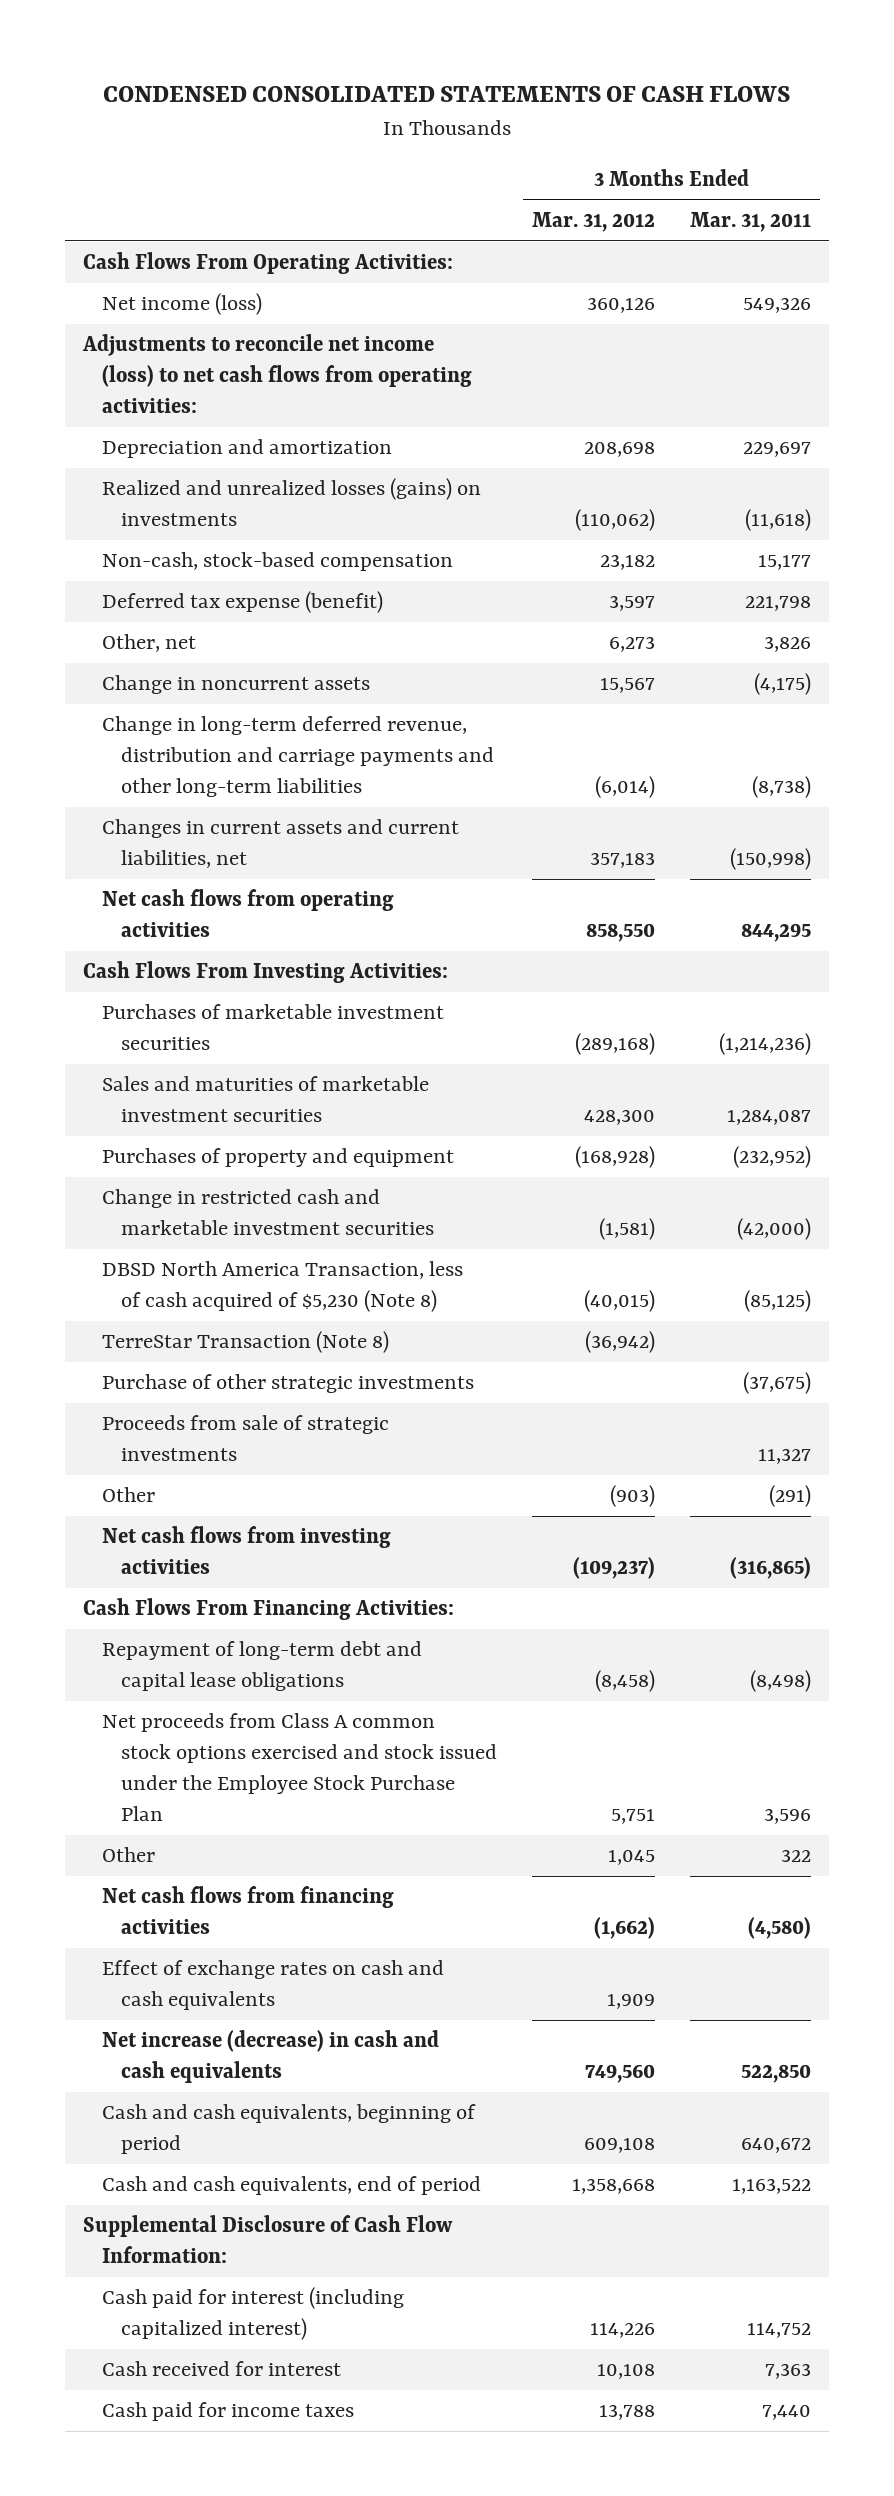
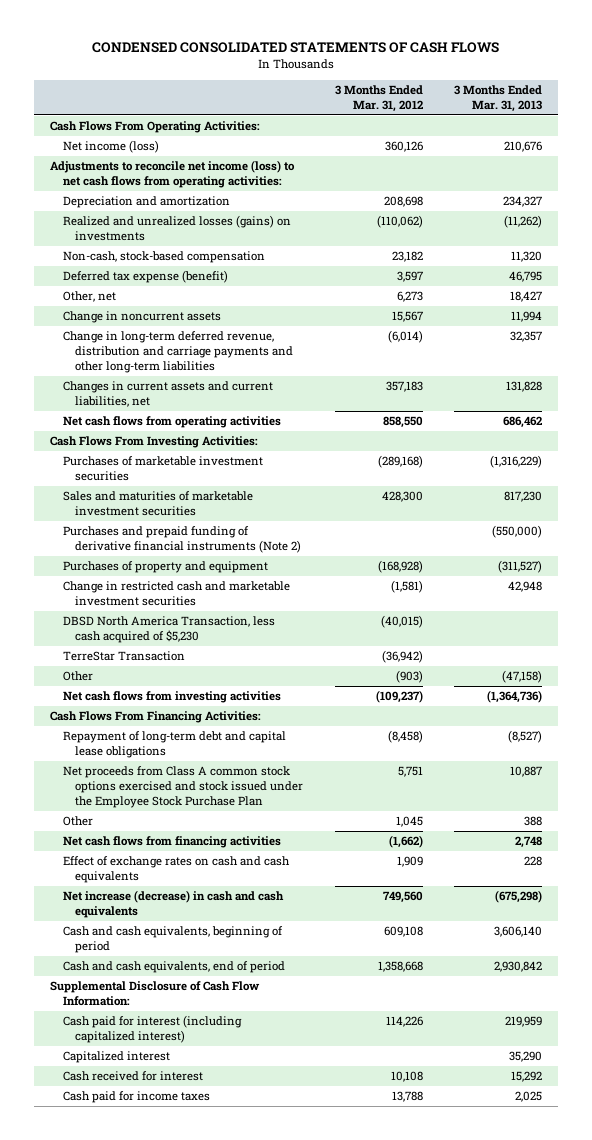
[690,211,812,232] Mar. 31, 2011 -> none
none -> [454,85,543,112] 3 Months Ended Mar. 31, 2013
none -> [62,526,302,554] Purchases and prepaid funding of derivative financial instruments (Note 2)
[101,1374,474,1394] Purchase of other strategic investments -> none
[101,1415,389,1462] Proceeds from sale of strategic investments -> none
[101,1261,463,1313] DBSD North America Transaction, less of cash acquired of $5,230 (Note 8) -> [62,616,275,644] DBSD North America Transaction, less cash acquired of $5,230
[101,1331,389,1354] TerreStar Transaction (Note 8) -> [62,651,185,662] TerreStar Transaction
none -> [62,1051,170,1064] Capitalized interest

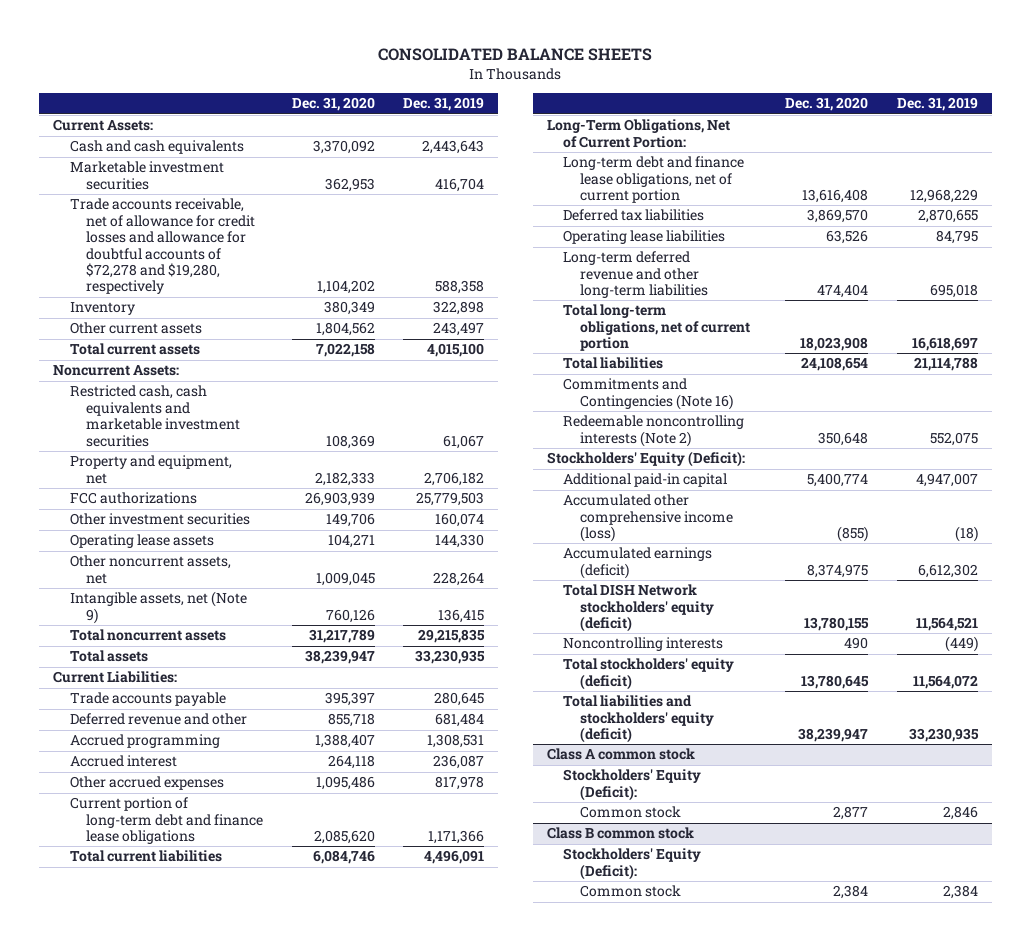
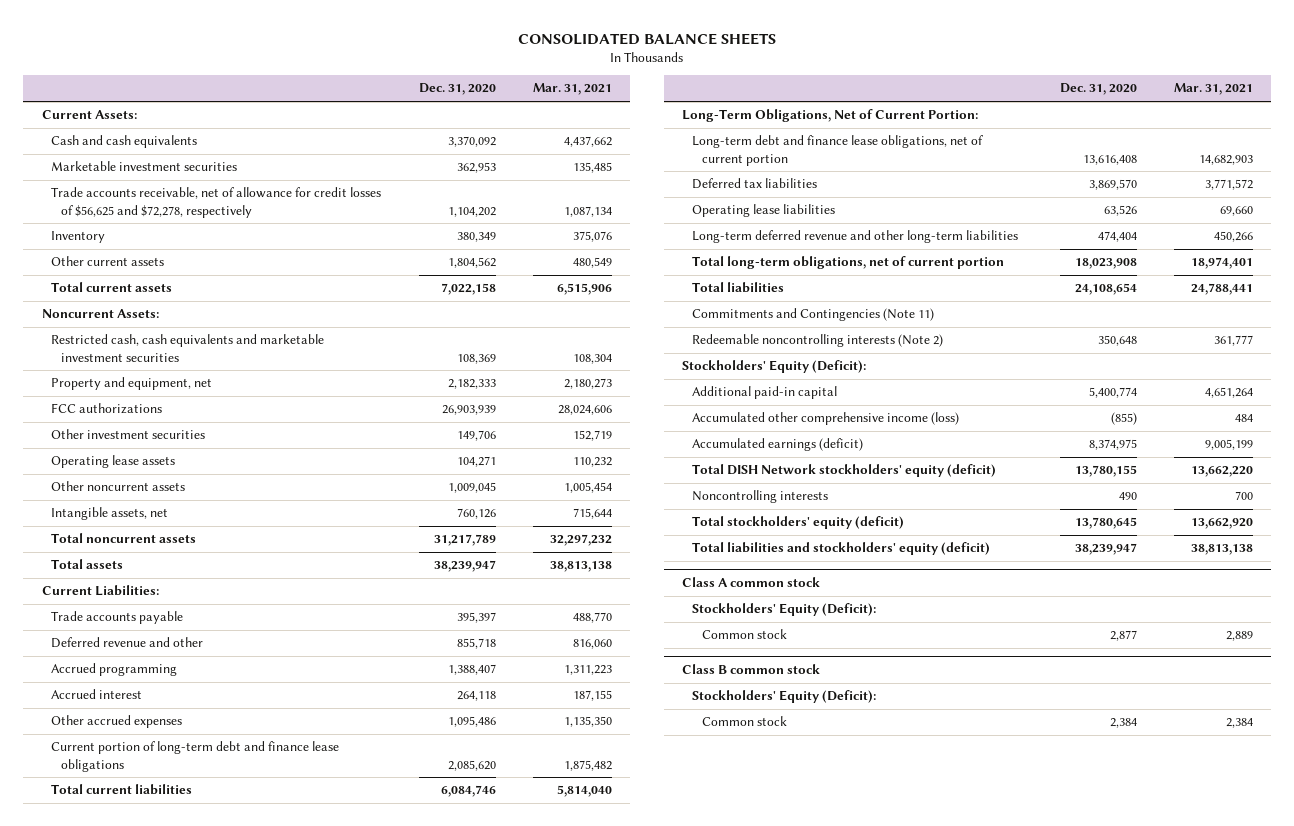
[402,97,484,112] Dec. 31, 2019 -> none
none -> [532,83,612,96] Mar. 31, 2021
[69,198,256,295] Trade accounts receivable, net of allowance for credit losses and allowance for doubtful accounts of $72,278 and $19,280, respectively -> [51,187,382,218] Trade accounts receivable, net of allowance for credit losses of $56,625 and $72,278, respectively
[69,555,231,584] Other noncurrent assets, net -> [51,481,186,492] Other noncurrent assets
[69,591,247,624] Intangible assets, net (Note 9) -> [51,507,169,521] Intangible assets, net
[563,378,734,410] Commitments and Contingencies (Note 16) -> [692,308,935,322] Commitments and Contingencies (Note 11)

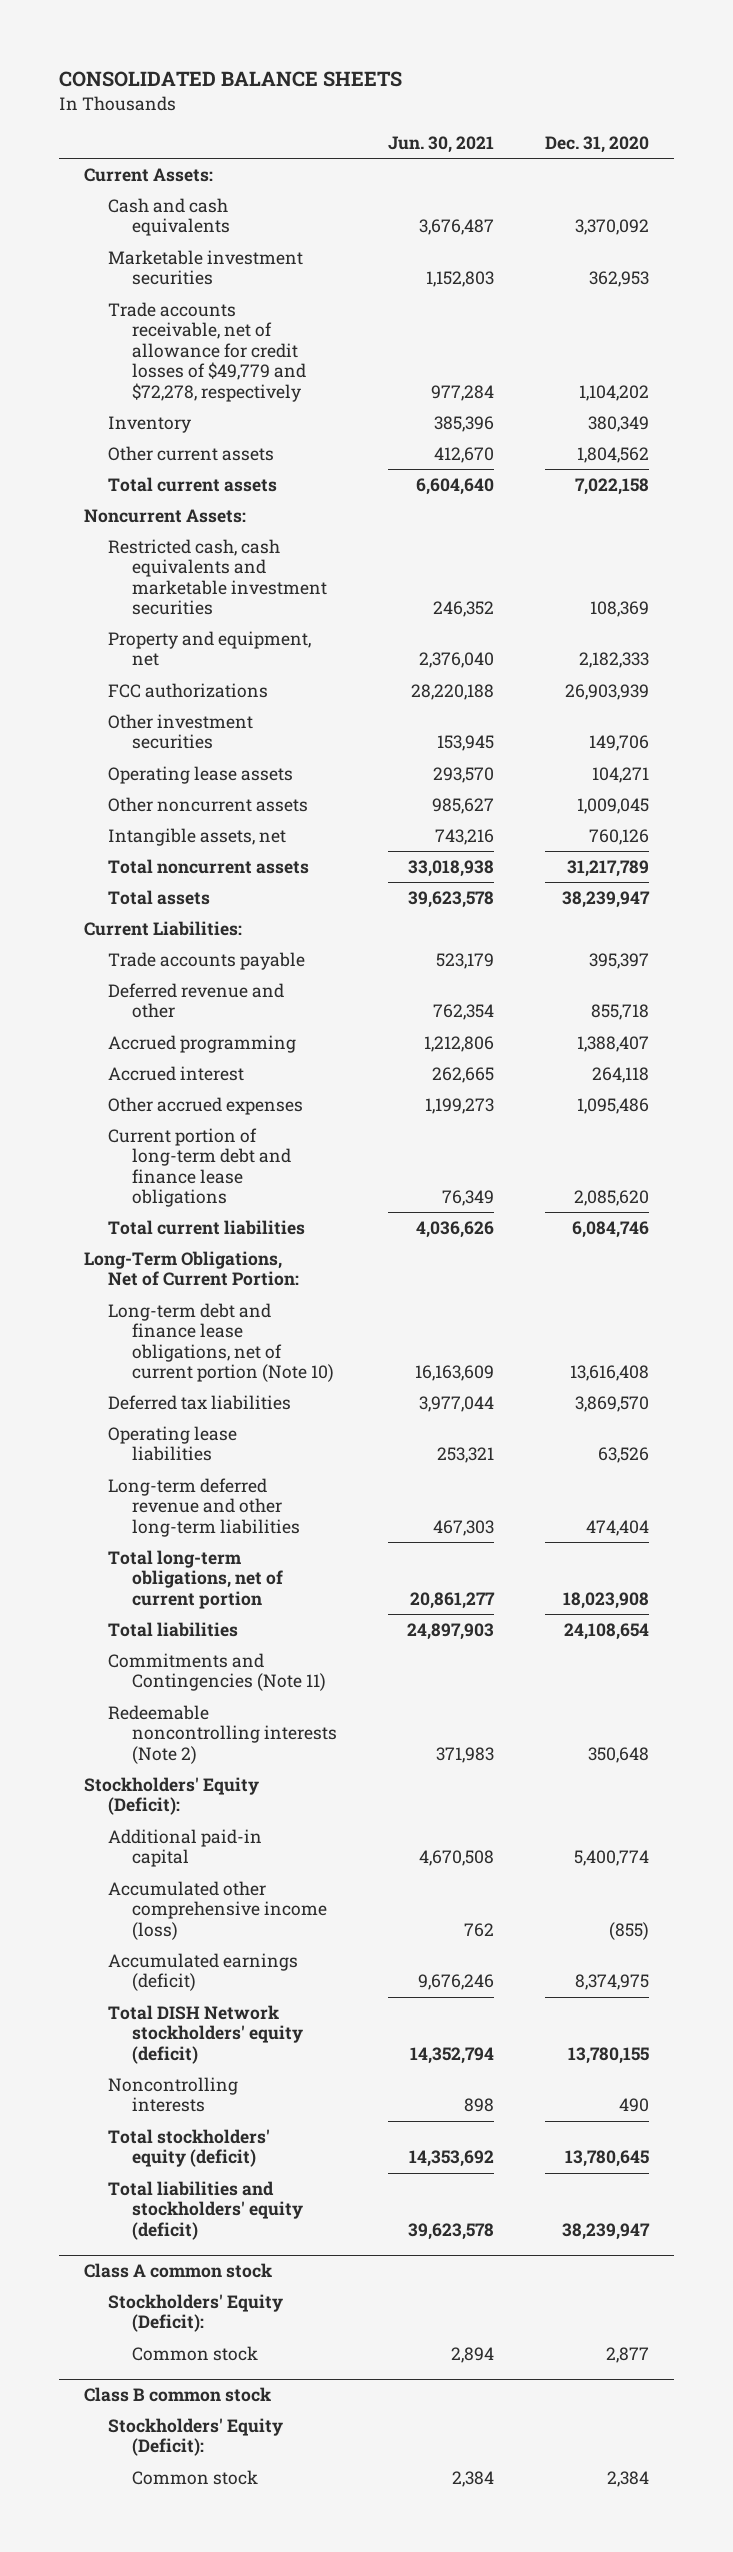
[532,83,612,96] Mar. 31, 2021 -> none
none -> [387,136,494,154] Jun. 30, 2021
[51,187,382,218] Trade accounts receivable, net of allowance for credit losses of $56,625 and $72,278, respectively -> [108,301,306,402] Trade accounts receivable, net of allowance for credit losses of $49,779 and $72,278, respectively
[692,135,984,166] Long-term debt and finance lease obligations, net of current portion -> [108,1302,334,1383] Long-term debt and finance lease obligations, net of current portion (Note 10)

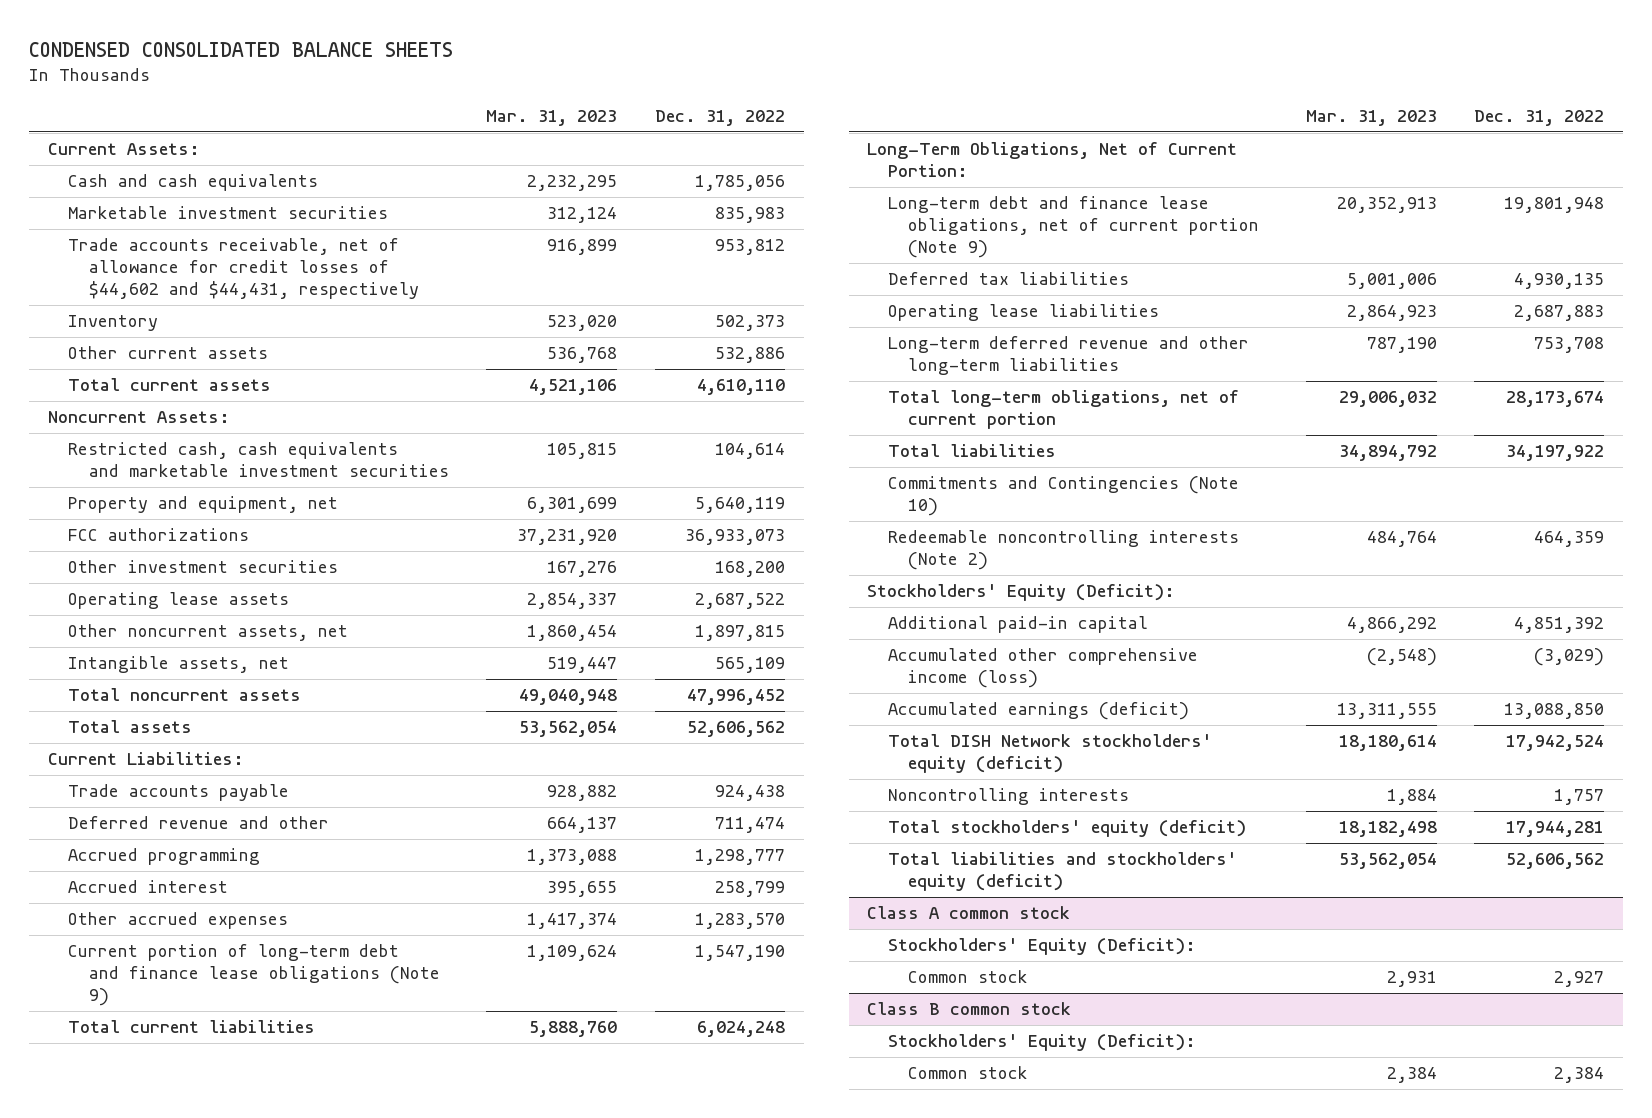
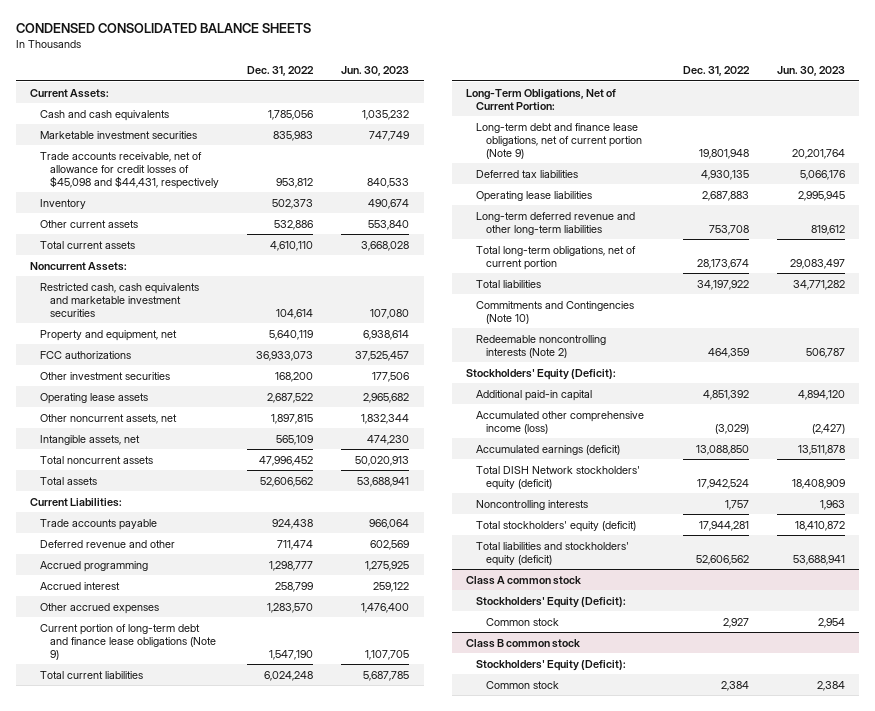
[486,109,618,126] Mar. 31, 2023 -> none
none -> [341,66,410,77] Jun. 30, 2023
[68,238,419,300] Trade accounts receivable, net of allowance for credit losses of $44,602 and $44,431, respectively -> [40,151,220,189] Trade accounts receivable, net of allowance for credit losses of $45,098 and $44,431, respectively

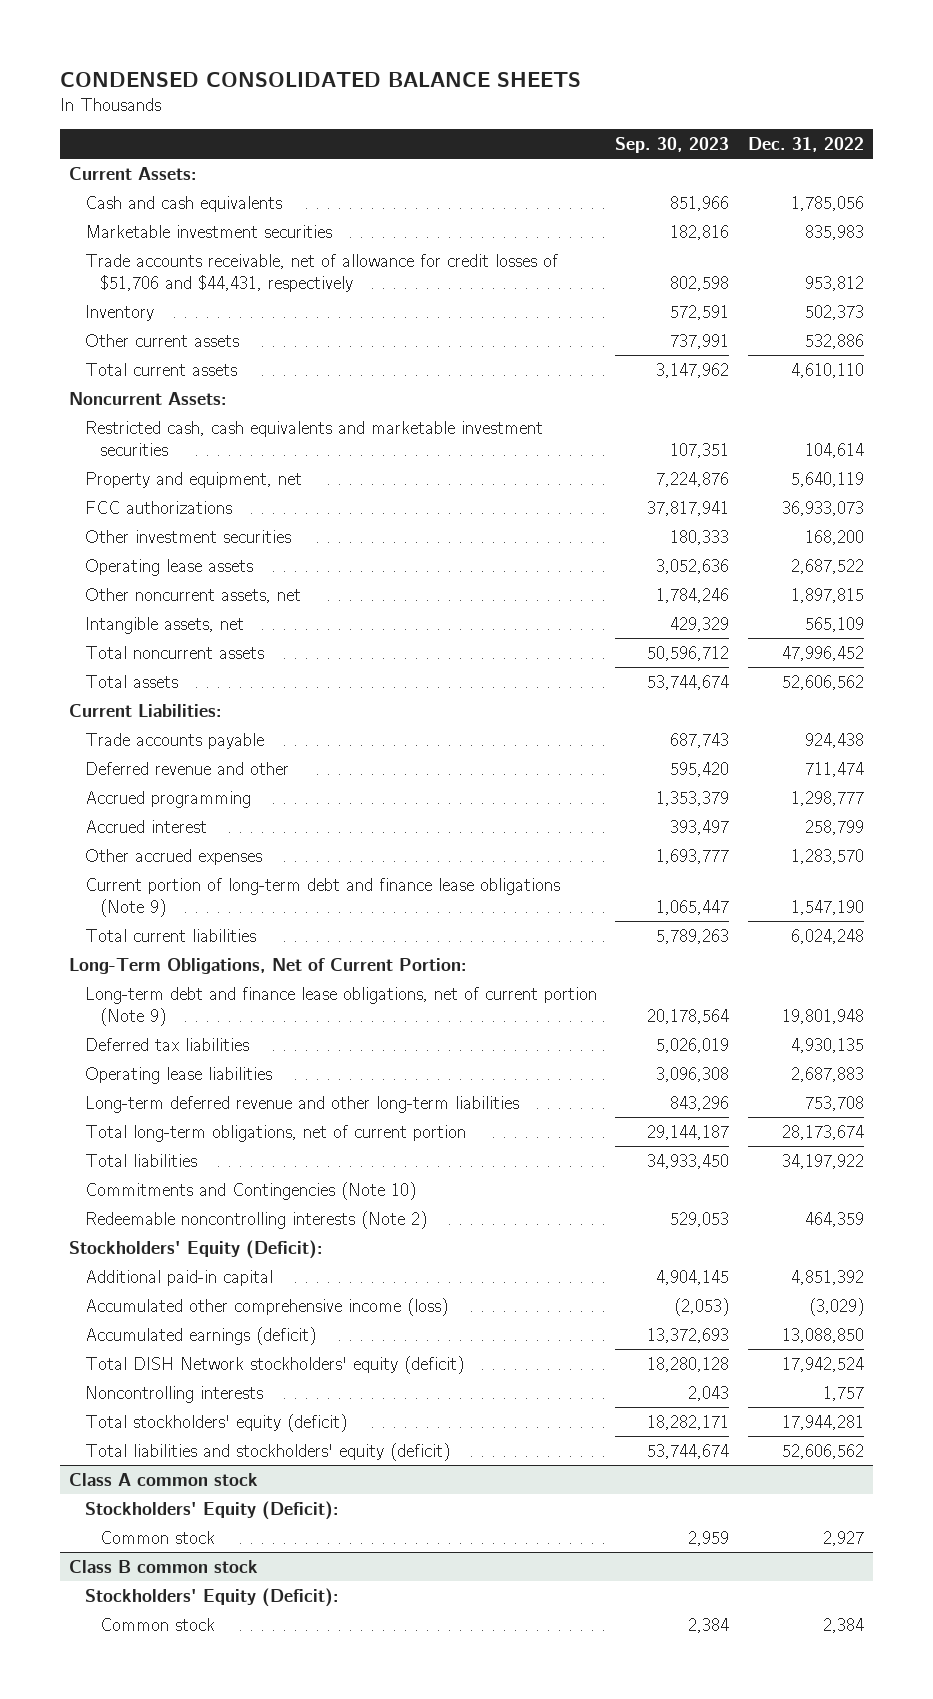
[341,66,410,77] Jun. 30, 2023 -> none
none -> [615,136,730,153] Sep. 30, 2023
[40,151,220,189] Trade accounts receivable, net of allowance for credit losses of $45,098 and $44,431, respectively -> [84,253,558,292] Trade accounts receivable, net of allowance for credit losses of $51,706 and $44,431, respectively

